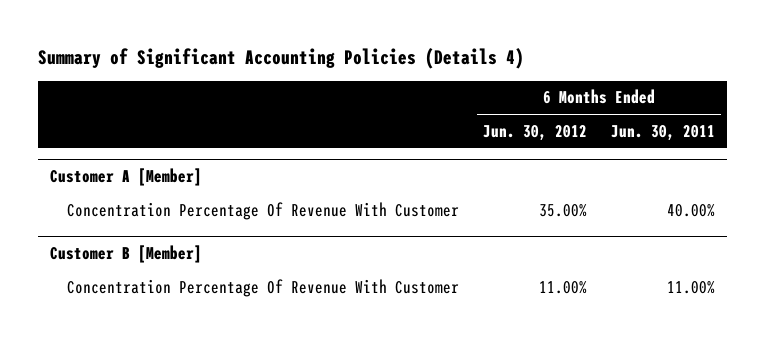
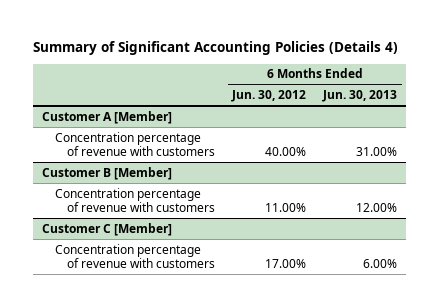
[611,124,716,141] Jun. 30, 2011 -> none
none -> [322,89,398,102] Jun. 30, 2013
[66,201,459,220] Concentration Percentage Of Revenue With Customer -> [54,131,216,157] Concentration percentage of revenue with customers
[539,203,588,217] 35.00% -> [265,147,307,157] 40.00%
[66,278,459,297] Concentration Percentage Of Revenue With Customer -> [54,187,216,213] Concentration percentage of revenue with customers
none -> [41,222,172,236] Customer C [Member]
none -> [54,243,216,269] Concentration percentage of revenue with customers

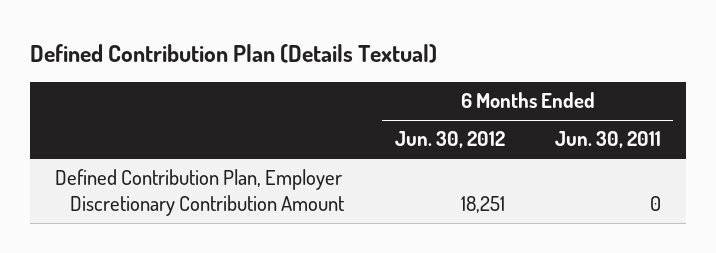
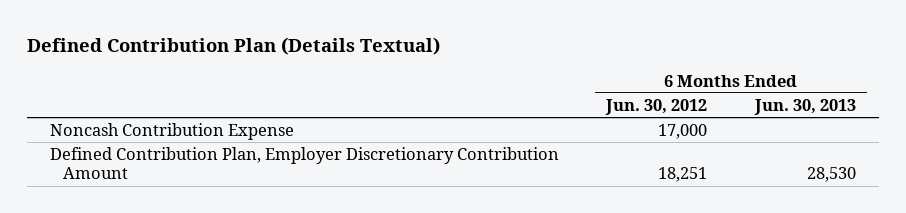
[554,131,661,149] Jun. 30, 2011 -> none
none -> [753,99,856,116] Jun. 30, 2013
none -> [50,123,295,141] Noncash Contribution Expense

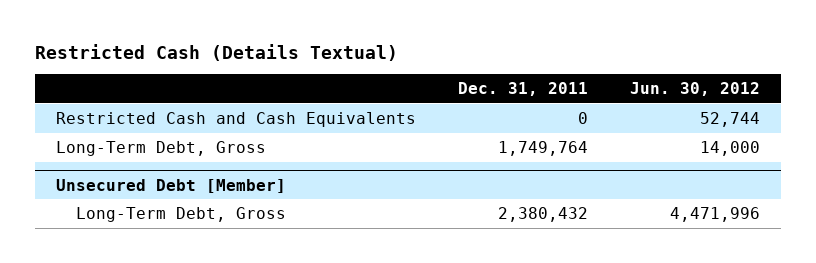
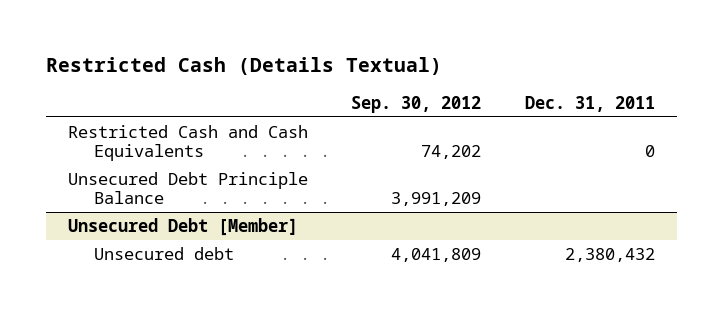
[629,82,760,97] Jun. 30, 2012 -> none
none -> [351,96,482,114] Sep. 30, 2012
[56,140,267,156] Long-Term Debt, Gross -> none
none -> [67,171,308,205] Unsecured Debt Principle Balance
[76,206,287,222] Long-Term Debt, Gross -> [94,246,235,260] Unsecured debt

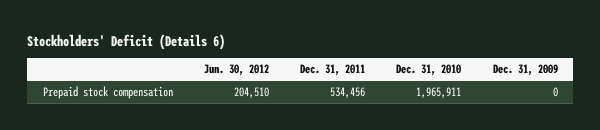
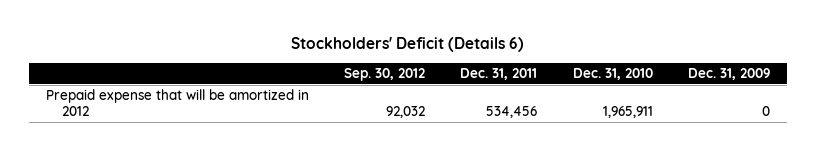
[203,64,269,77] Jun. 30, 2012 -> none
none -> [344,68,426,82] Sep. 30, 2012
[42,86,173,100] Prepaid stock compensation -> [46,89,310,116] Prepaid expense that will be amortized in 2012

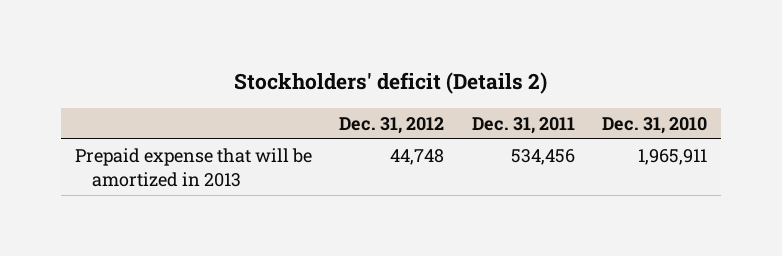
[290,37,524,53] Stockholders' Deficit (Details 6) -> [234,72,548,95] Stockholders' deficit (Details 2)
[344,68,426,82] Sep. 30, 2012 -> none
[687,68,770,81] Dec. 31, 2009 -> none
none -> [339,116,445,134] Dec. 31, 2012
[46,89,310,116] Prepaid expense that will be amortized in 2012 -> [74,148,312,187] Prepaid expense that will be amortized in 2013

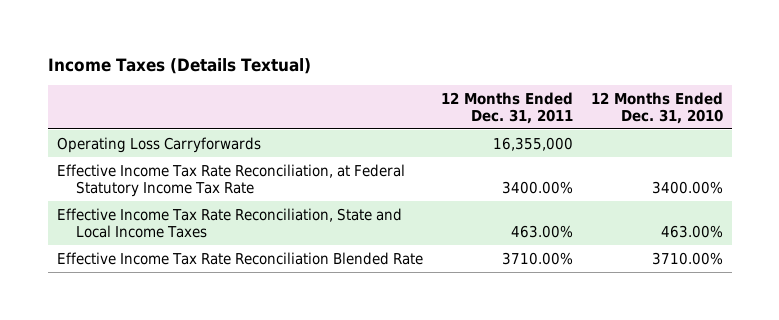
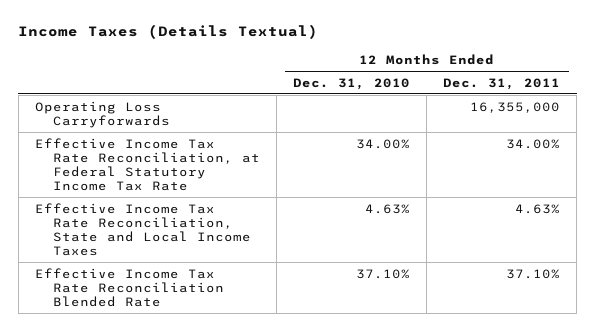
[501,180,573,194] 3400.00% -> [506,138,561,149] 34.00%
[651,180,723,194] 3400.00% -> [356,138,411,149] 34.00%
[510,224,573,238] 463.00% -> [515,203,561,214] 4.63%
[660,224,723,238] 463.00% -> [365,203,411,214] 4.63%
[501,251,573,265] 3710.00% -> [506,268,561,279] 37.10%
[651,251,723,265] 3710.00% -> [356,268,411,279] 37.10%

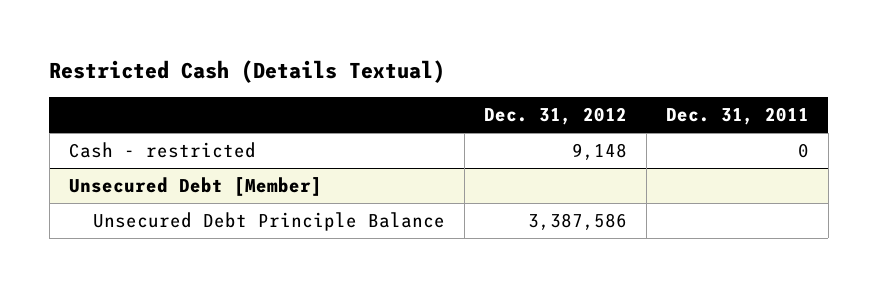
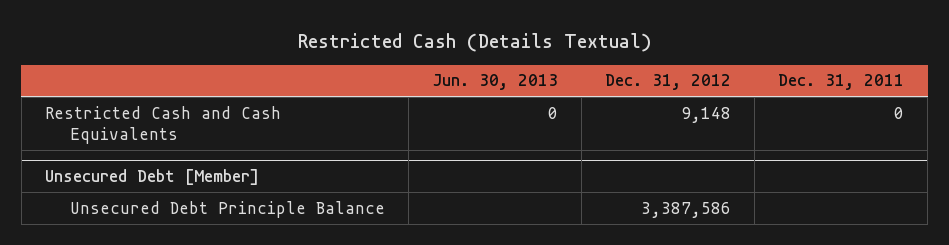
none -> [432,74,559,91] Jun. 30, 2013
[68,142,256,159] Cash - restricted -> [44,105,281,145] Restricted Cash and Cash Equivalents

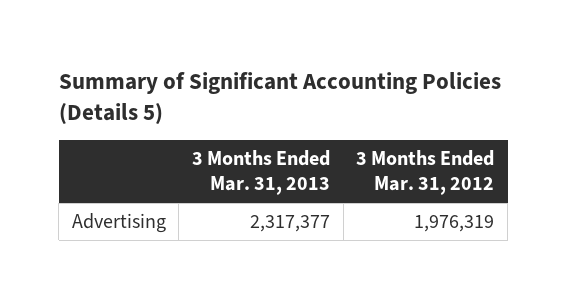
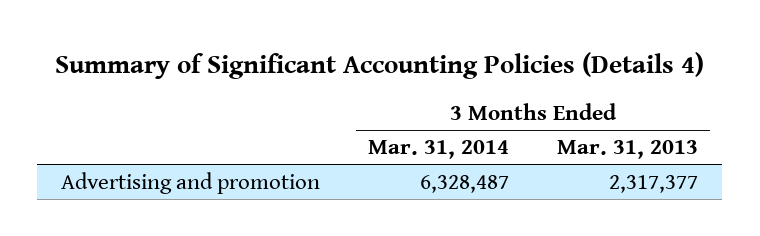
[58,72,501,126] Summary of Significant Accounting Policies (Details 5) -> [54,52,704,80] Summary of Significant Accounting Policies (Details 4)
[356,150,495,196] 3 Months Ended Mar. 31, 2012 -> none
none -> [368,140,510,160] Mar. 31, 2014
[71,213,166,234] Advertising -> [61,172,321,195] Advertising and promotion

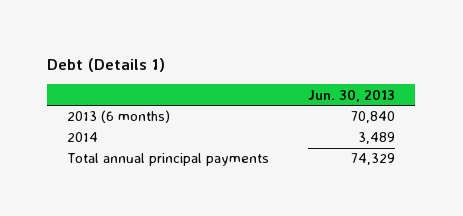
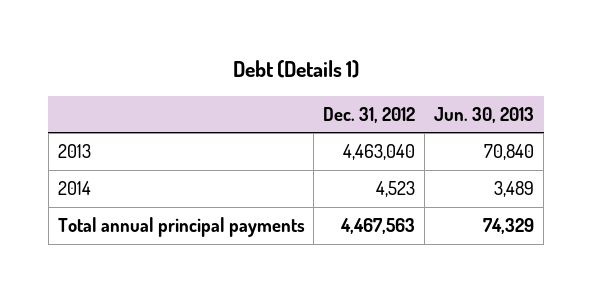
none -> [323,106,416,123] Dec. 31, 2012
[67,110,171,124] 2013 (6 months) -> [57,144,91,159] 2013

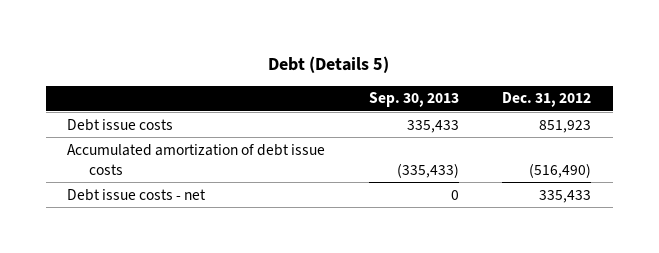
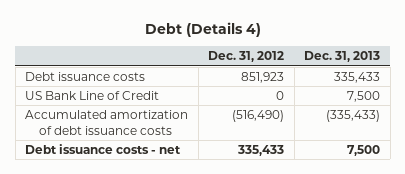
[268,56,390,74] Debt (Details 5) -> [144,22,261,38] Debt (Details 4)
[368,92,459,108] Sep. 30, 2013 -> none
none -> [304,51,381,63] Dec. 31, 2013
[67,118,174,131] Debt issue costs -> [25,71,146,81] Debt issuance costs
none -> [25,90,160,100] US Bank Line of Credit
[67,143,326,175] Accumulated amortization of debt issue costs -> [25,109,189,135] Accumulated amortization of debt issuance costs
[67,188,207,201] Debt issue costs - net -> [25,143,182,154] Debt issuance costs - net

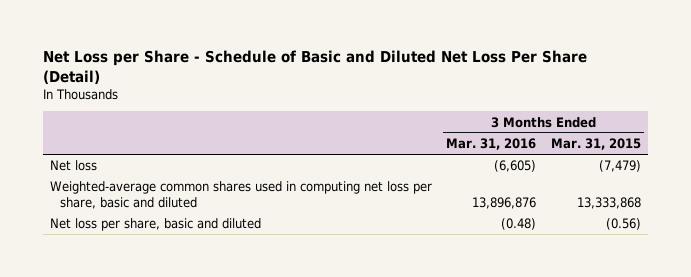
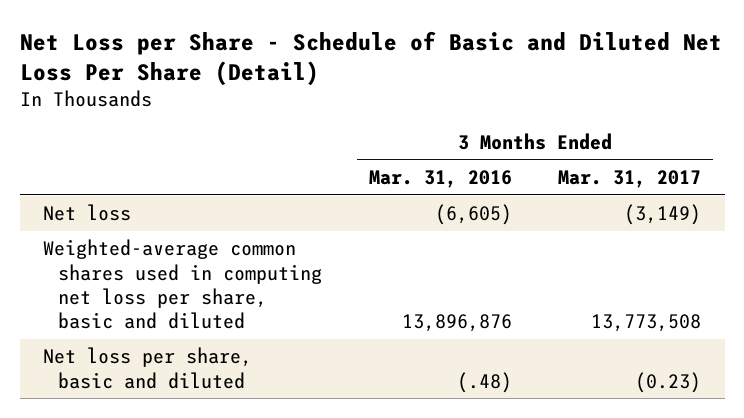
[550,138,641,151] Mar. 31, 2015 -> none
none -> [558,170,702,189] Mar. 31, 2017
[501,218,537,231] (0.48) -> [456,371,512,393] (.48)

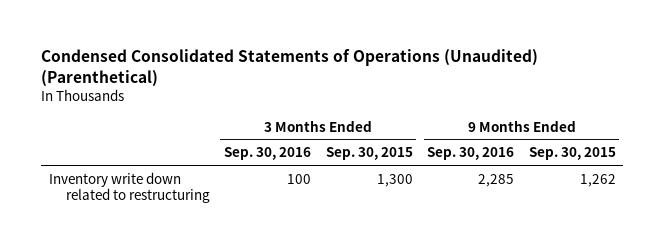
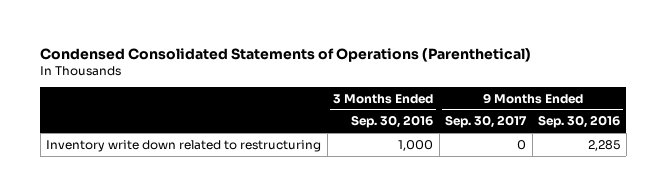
[41,49,539,88] Condensed Consolidated Statements of Operations (Unaudited) (Parenthetical) -> [40,47,532,62] Condensed Consolidated Statements of Operations (Parenthetical)
[325,147,413,161] Sep. 30, 2015 -> none
[528,147,616,161] Sep. 30, 2015 -> none
none -> [445,115,528,129] Sep. 30, 2017
[287,173,312,184] 100 -> [398,139,434,151] 1,000

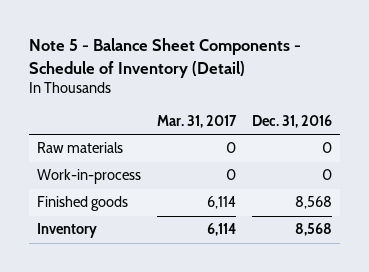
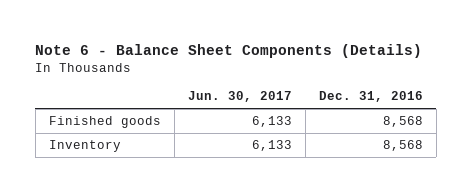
[29,38,302,78] Note 5 - Balance Sheet Components - Schedule of Inventory (Detail) -> [35,43,423,58] Note 6 - Balance Sheet Components (Details)
[157,114,238,128] Mar. 31, 2017 -> none
none -> [187,91,292,103] Jun. 30, 2017
[37,142,124,154] Raw materials -> none
[37,169,142,185] Work-in-process -> none

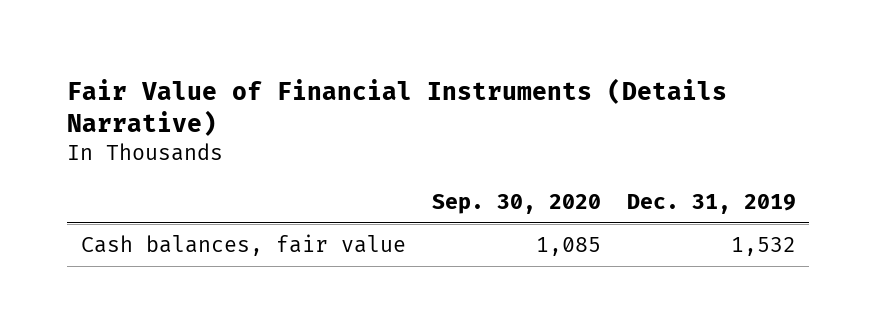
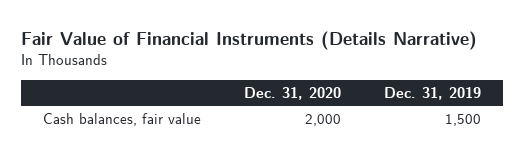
[431,194,601,215] Sep. 30, 2020 -> none
none -> [243,87,341,101] Dec. 31, 2020
[731,237,797,257] 1,532 -> [445,113,482,126] 1,500

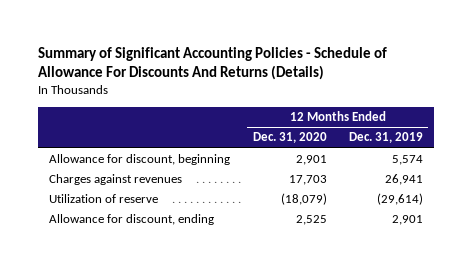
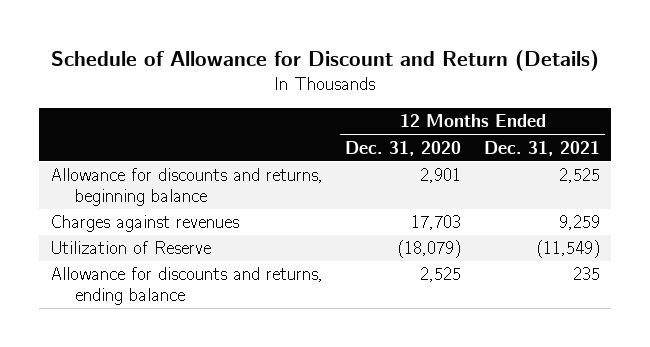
[38,46,388,81] Summary of Significant Accounting Policies - Schedule of Allowance For Discounts And Returns (Details) -> [50,50,599,72] Schedule of Allowance for Discount and Return (Details)
[348,132,423,144] Dec. 31, 2019 -> none
none -> [483,140,600,156] Dec. 31, 2021
[49,154,231,166] Allowance for discount, beginning -> [49,168,323,207] Allowance for discounts and returns, beginning balance
[49,194,159,204] Utilization of reserve -> [49,241,211,255] Utilization of Reserve
[49,214,215,226] Allowance for discount, ending -> [49,267,323,306] Allowance for discounts and returns, ending balance

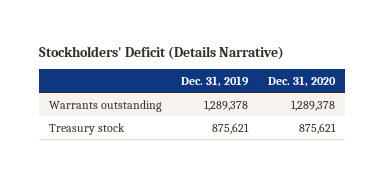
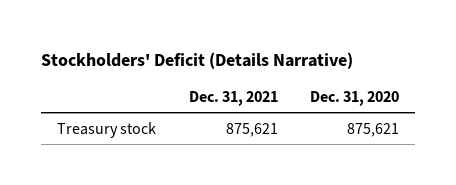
[181,75,250,87] Dec. 31, 2019 -> none
none -> [188,91,278,107] Dec. 31, 2021
[48,99,162,112] Warrants outstanding -> none

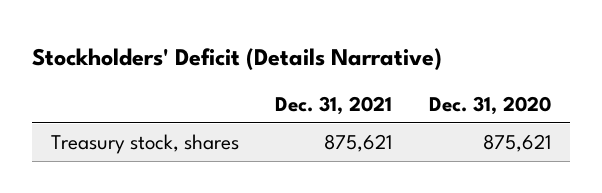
[57,121,157,138] Treasury stock -> [50,134,239,155] Treasury stock, shares

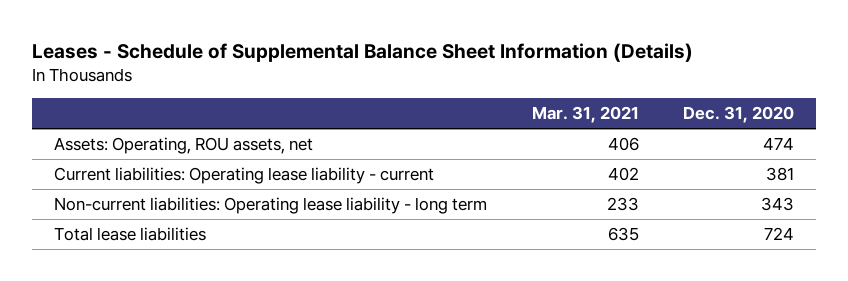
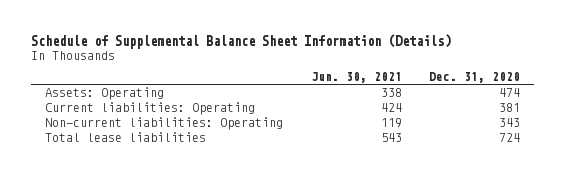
[32,43,694,63] Leases - Schedule of Supplemental Balance Sheet Information (Details) -> [31,34,452,50] Schedule of Supplemental Balance Sheet Information (Details)
[531,105,639,123] Mar. 31, 2021 -> none
none -> [310,72,402,84] Jun. 30, 2021
[54,137,314,155] Assets: Operating, ROU assets, net -> [45,86,165,100] Assets: Operating
[54,167,435,185] Current liabilities: Operating lease liability - current -> [45,101,256,115] Current liabilities: Operating
[54,197,488,215] Non-current liabilities: Operating lease liability - long term -> [45,116,284,130] Non-current liabilities: Operating

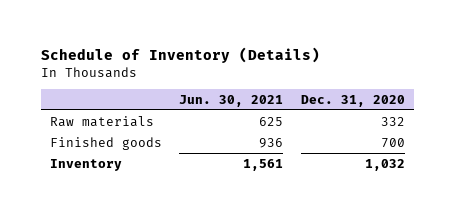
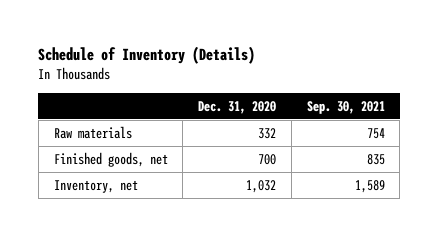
[179,94,284,107] Jun. 30, 2021 -> none
none -> [306,100,385,114] Sep. 30, 2021
[49,136,162,150] Finished goods -> [53,151,168,167] Finished goods, net
[49,158,122,171] Inventory -> [53,179,138,193] Inventory, net

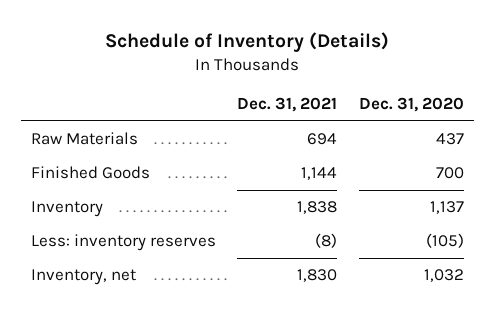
[306,100,385,114] Sep. 30, 2021 -> none
none -> [237,97,338,113] Dec. 31, 2021
[53,125,132,139] Raw materials -> [31,132,139,146] Raw Materials
[258,127,277,139] 332 -> [435,133,464,146] 437
[53,151,168,167] Finished goods, net -> [31,166,151,180] Finished Goods
none -> [31,201,104,218] Inventory
none -> [31,234,217,252] Less: inventory reserves

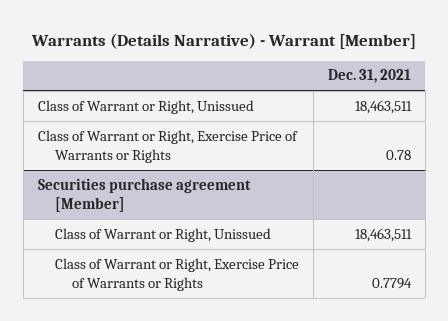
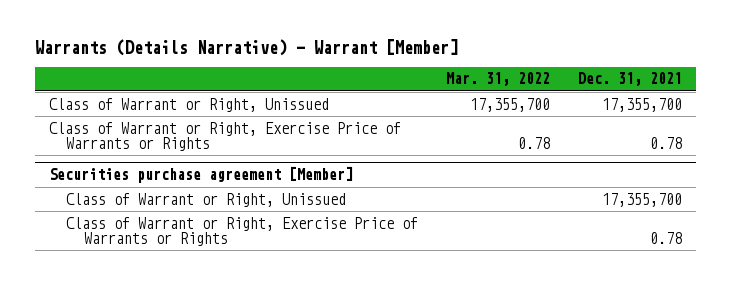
none -> [446,72,551,87] Mar. 31, 2022
[354,99,412,114] 18,463,511 -> [601,97,682,112] 17,355,700
[354,227,412,242] 18,463,511 -> [601,192,682,207] 17,355,700
[371,277,412,289] 0.7794 -> [649,231,682,244] 0.78

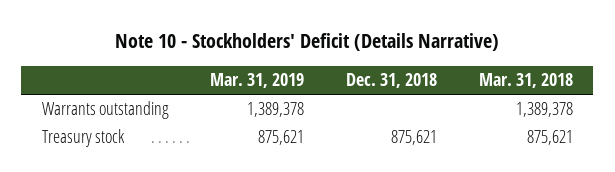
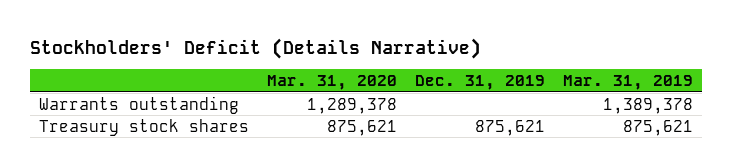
[115,33,500,52] Note 10 - Stockholders' Deficit (Details Narrative) -> [29,37,481,59] Stockholders' Deficit (Details Narrative)
[346,73,438,89] Dec. 31, 2018 -> none
[478,73,573,89] Mar. 31, 2018 -> none
none -> [267,75,398,91] Mar. 31, 2020
none -> [415,75,546,91] Dec. 31, 2019
[41,129,125,148] Treasury stock -> [38,118,249,136] Treasury stock shares

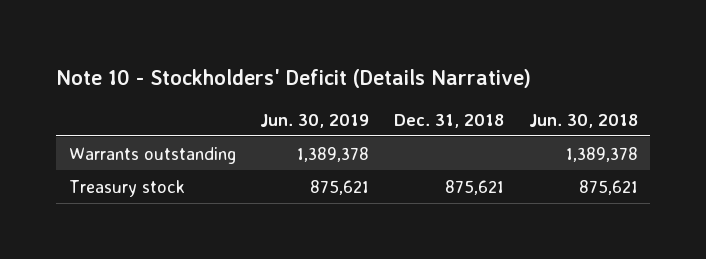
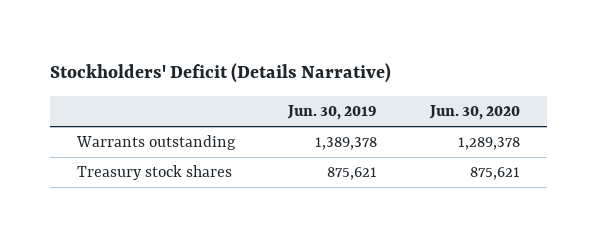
[56,68,532,88] Note 10 - Stockholders' Deficit (Details Narrative) -> [50,63,392,84] Stockholders' Deficit (Details Narrative)
[394,113,505,128] Dec. 31, 2018 -> none
[528,113,638,128] Jun. 30, 2018 -> none
none -> [429,105,521,121] Jun. 30, 2020
[68,179,185,197] Treasury stock -> [76,165,232,181] Treasury stock shares

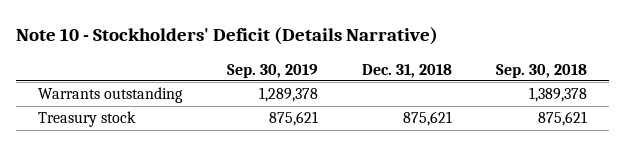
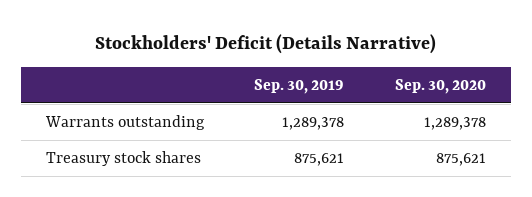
[16,27,439,46] Note 10 - Stockholders' Deficit (Details Narrative) -> [94,33,436,54] Stockholders' Deficit (Details Narrative)
[361,63,452,78] Dec. 31, 2018 -> none
[496,63,588,78] Sep. 30, 2018 -> none
none -> [394,78,486,94] Sep. 30, 2020
[38,111,137,128] Treasury stock -> [45,151,201,167] Treasury stock shares

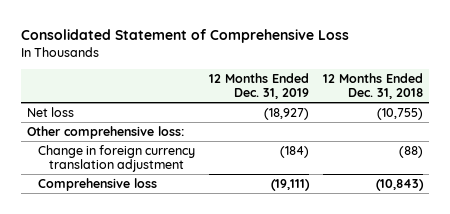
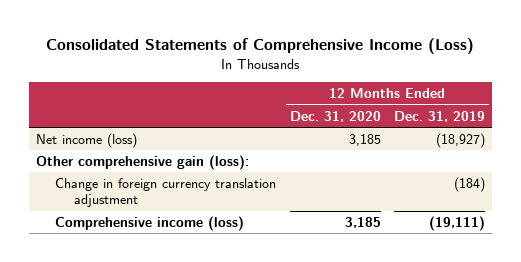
[20,28,349,43] Consolidated Statement of Comprehensive Loss -> [46,38,475,55] Consolidated Statements of Comprehensive Income (Loss)
[322,72,423,100] 12 Months Ended Dec. 31, 2018 -> none
none -> [289,110,381,122] Dec. 31, 2020
[27,106,75,117] Net loss -> [35,133,137,149] Net income (loss)
[27,125,185,139] Other comprehensive loss: -> [35,155,249,171] Other comprehensive gain (loss):
[38,177,158,191] Comprehensive loss -> [54,216,244,232] Comprehensive income (loss)

